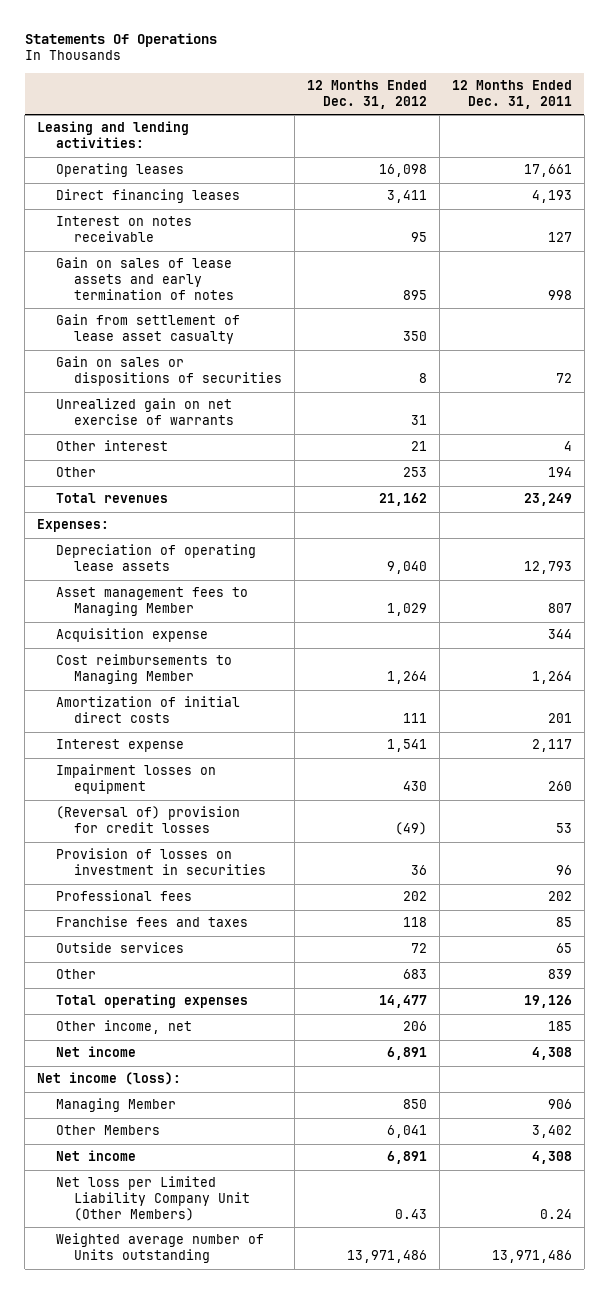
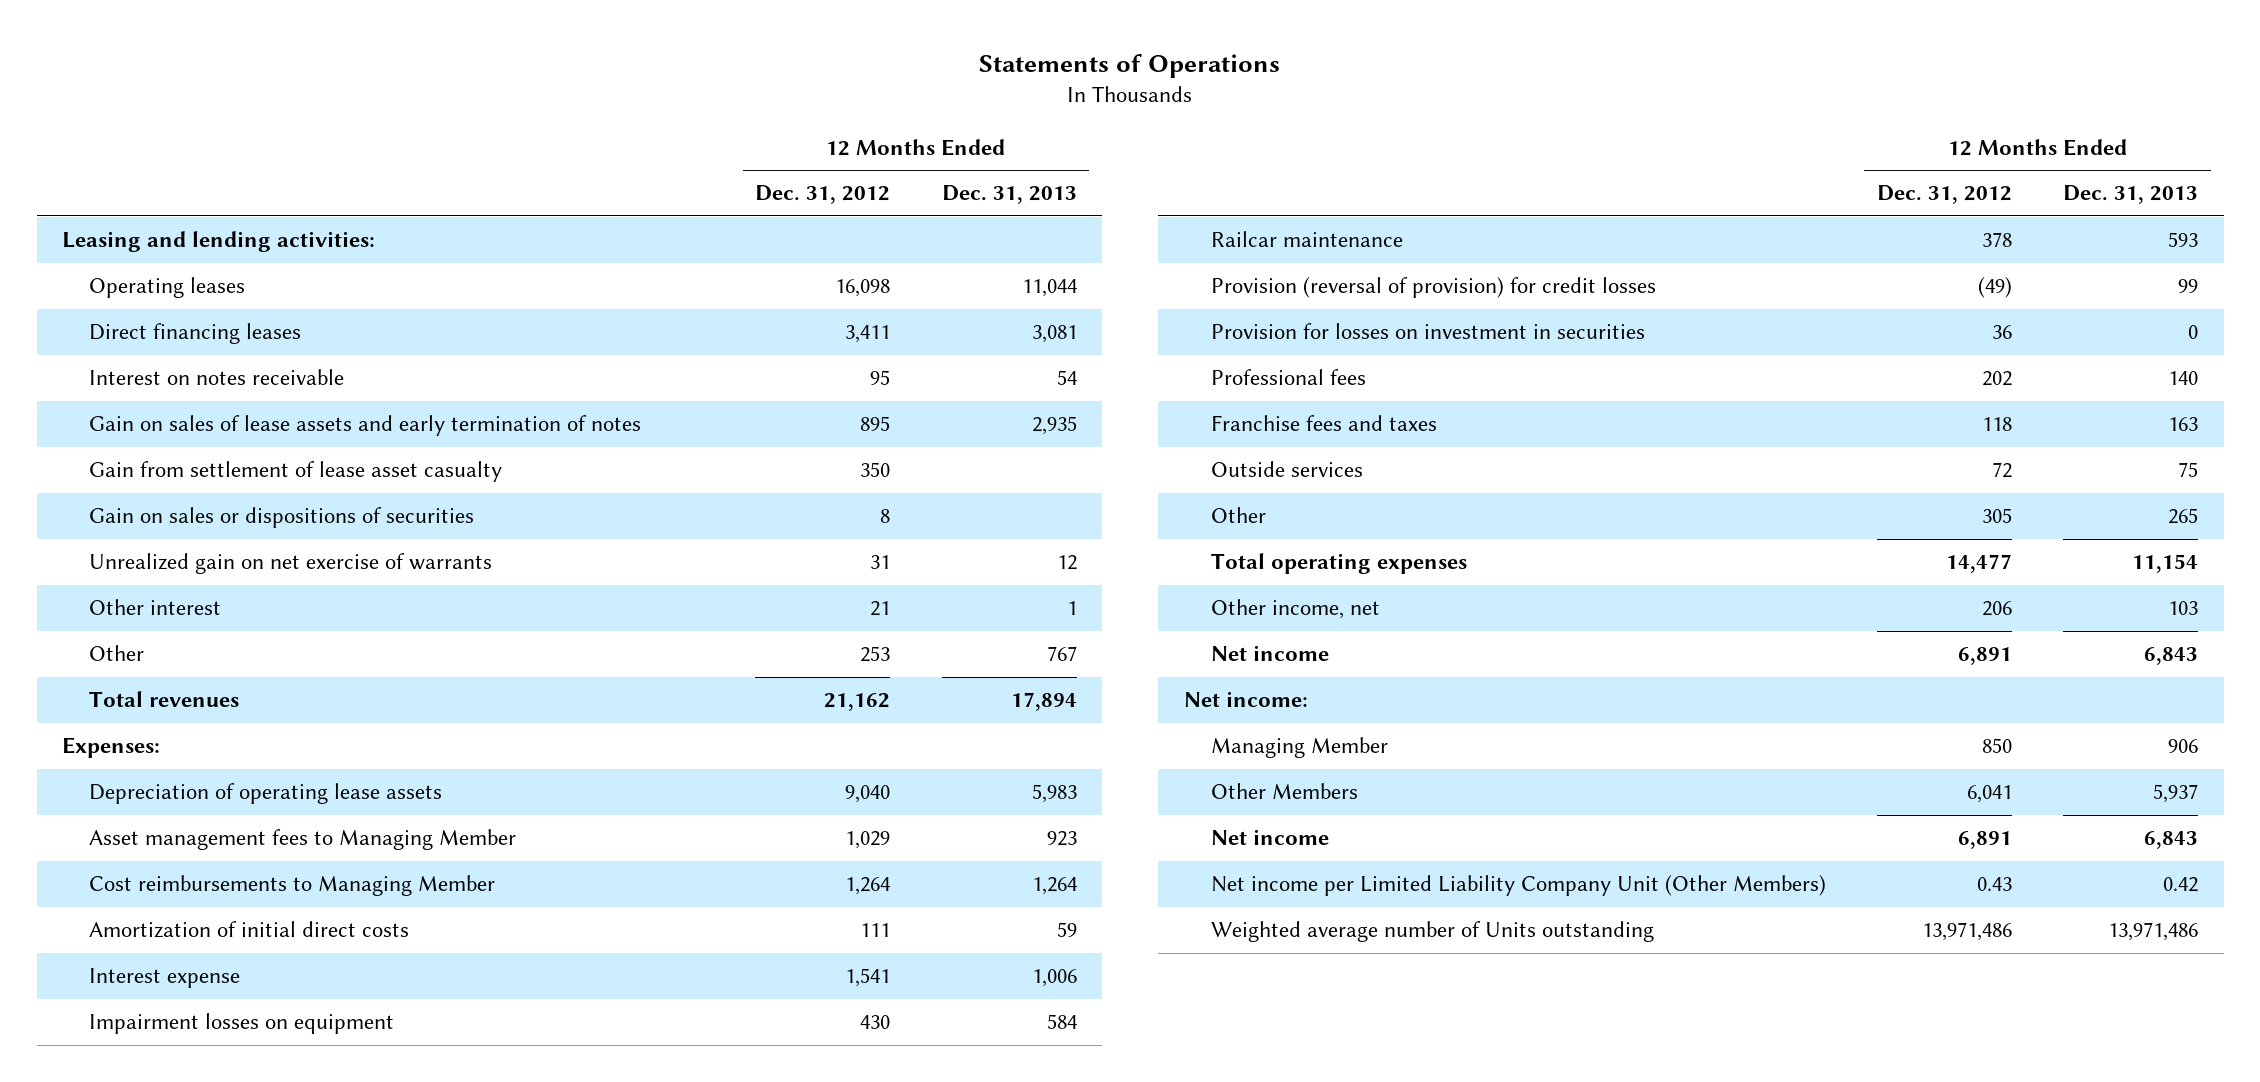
[24,32,217,47] Statements Of Operations -> [979,53,1281,78] Statements of Operations
[451,80,572,110] 12 Months Ended Dec. 31, 2011 -> none
none -> [941,185,1077,205] Dec. 31, 2013
[55,628,208,643] Acquisition expense -> none
none -> [1210,231,1403,248] Railcar maintenance
[55,806,240,834] (Reversal of) provision for credit losses -> [1210,277,1656,299] Provision (reversal of provision) for credit losses
[55,848,267,876] Provision of losses on investment in securities -> [1210,323,1645,340] Provision for losses on investment in securities
[403,969,428,980] 683 -> [1981,508,2012,524] 305
[36,1072,181,1086] Net income (loss): -> [1183,691,1308,708] Net income:
[55,1176,251,1222] Net loss per Limited Liability Company Unit (Other Members) -> [1210,875,1826,897] Net income per Limited Liability Company Unit (Other Members)

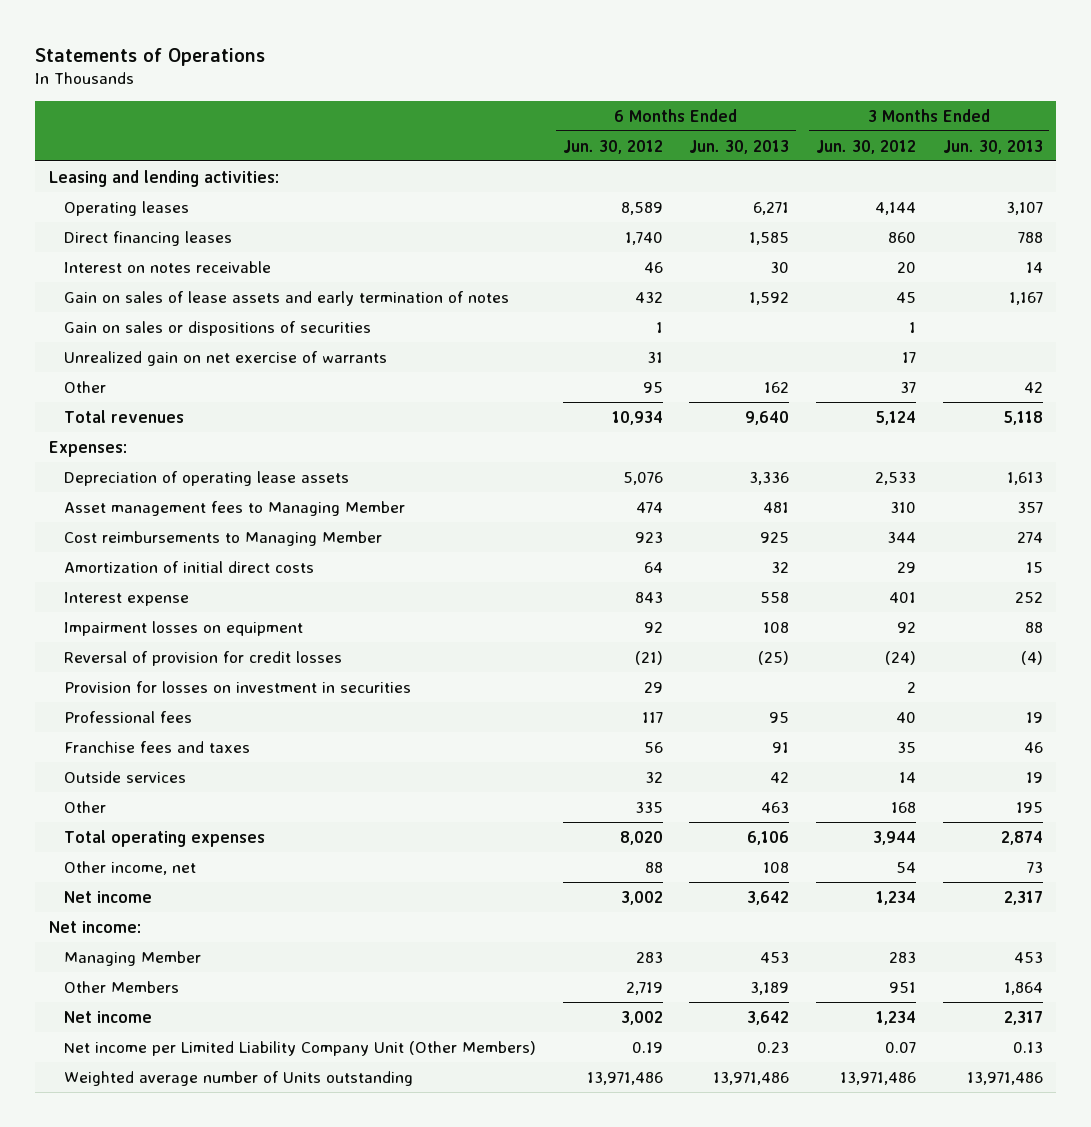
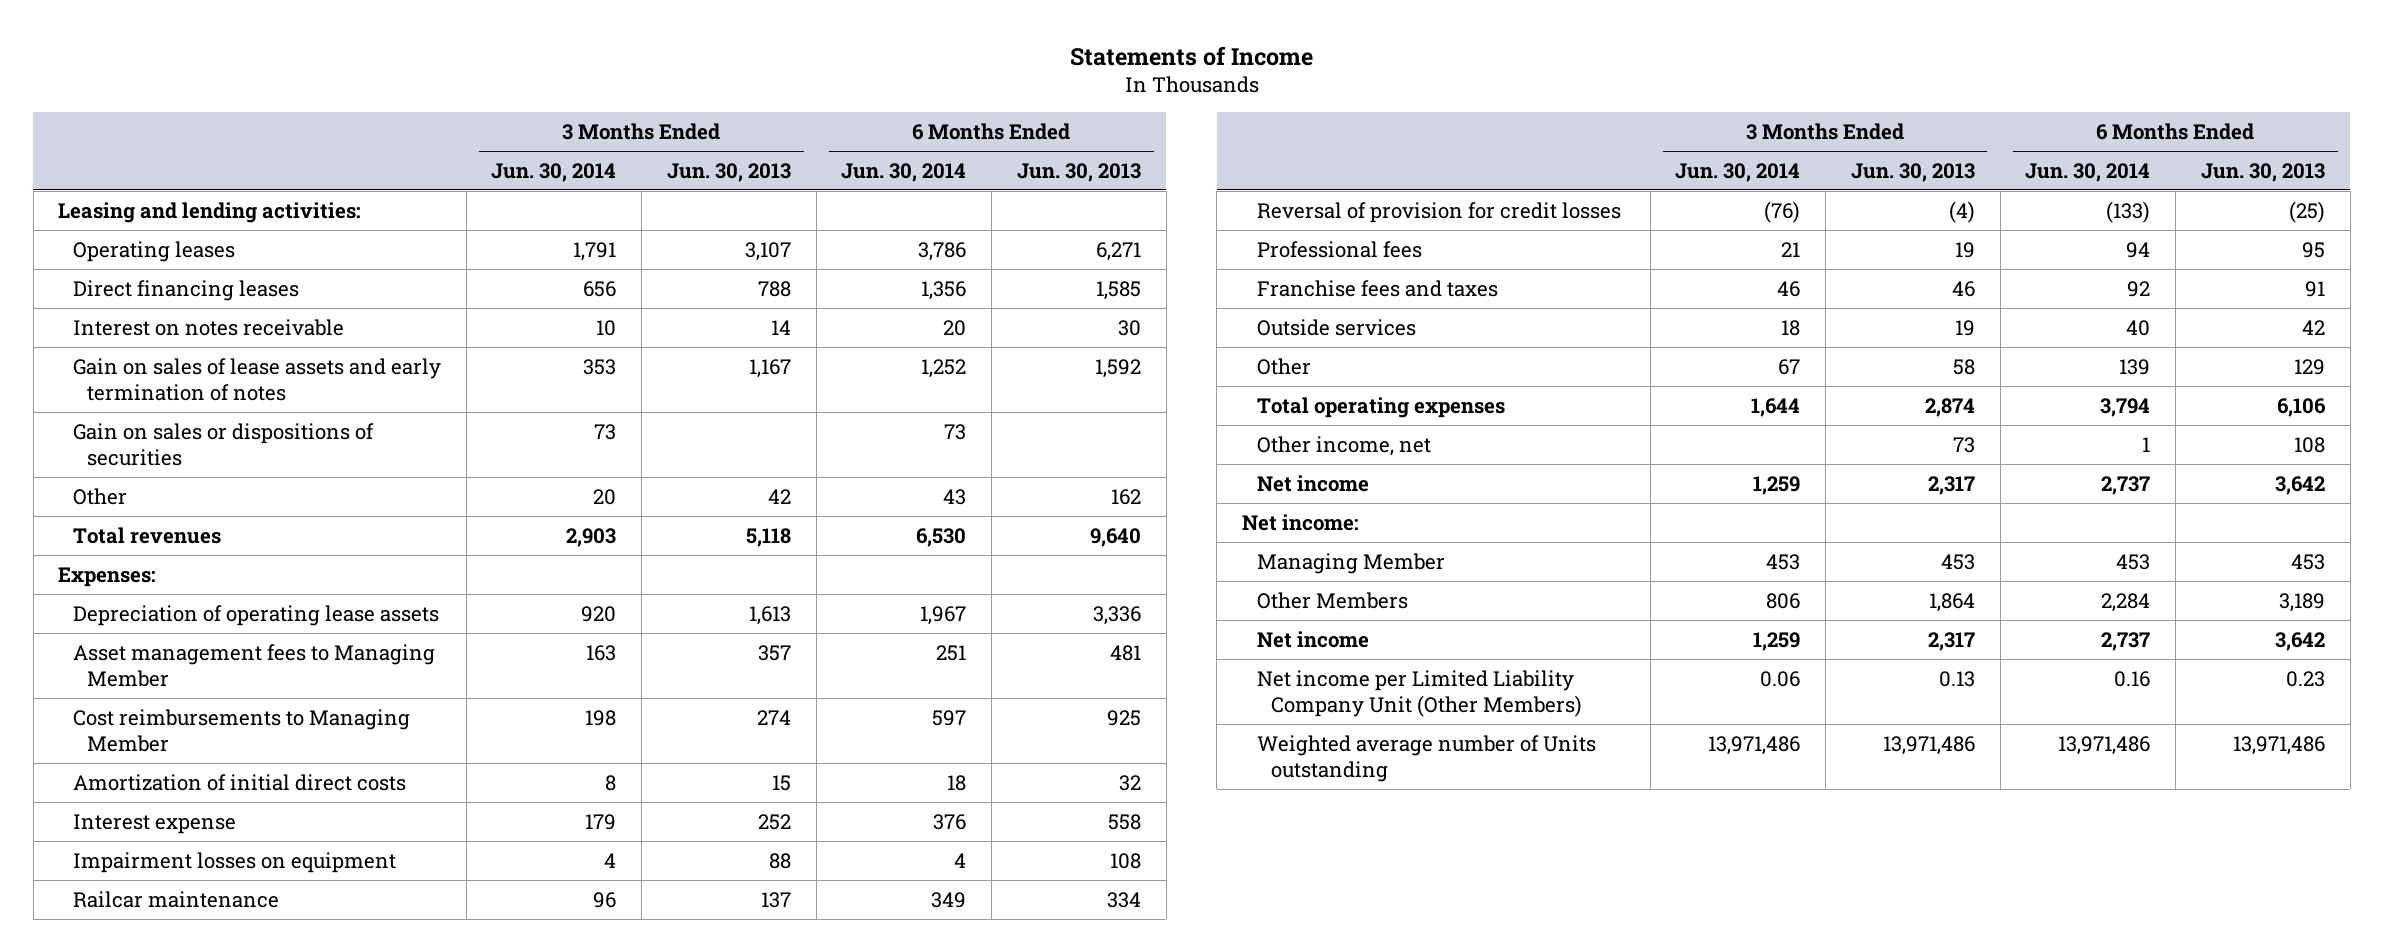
[35,47,266,66] Statements of Operations -> [1069,45,1313,66] Statements of Income
[562,139,663,154] Jun. 30, 2012 -> none
[815,139,916,154] Jun. 30, 2012 -> none
none -> [491,162,617,182] Jun. 30, 2014
none -> [841,162,967,182] Jun. 30, 2014
[63,350,387,366] Unrealized gain on net exercise of warrants -> none
none -> [72,890,279,908] Railcar maintenance
[63,680,411,693] Provision for losses on investment in securities -> none
[761,801,790,813] 463 -> [2293,358,2325,375] 129
[1015,801,1043,813] 195 -> [1952,358,1975,375] 58

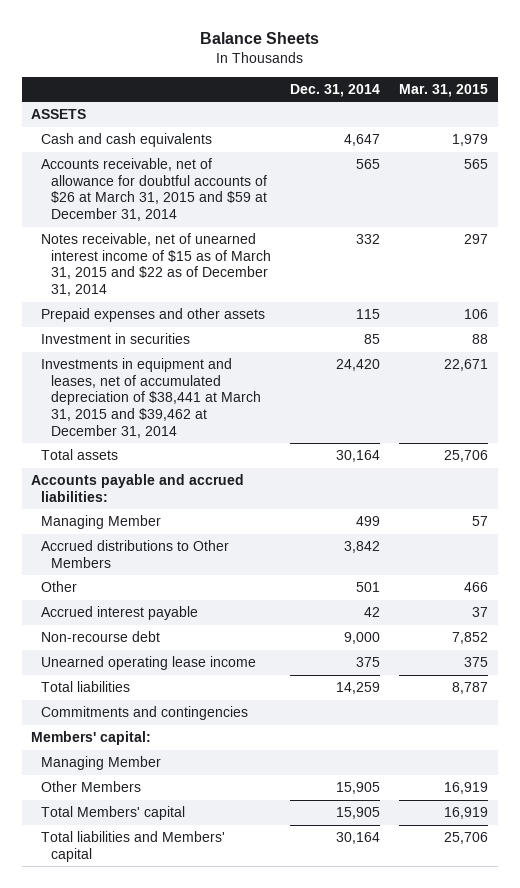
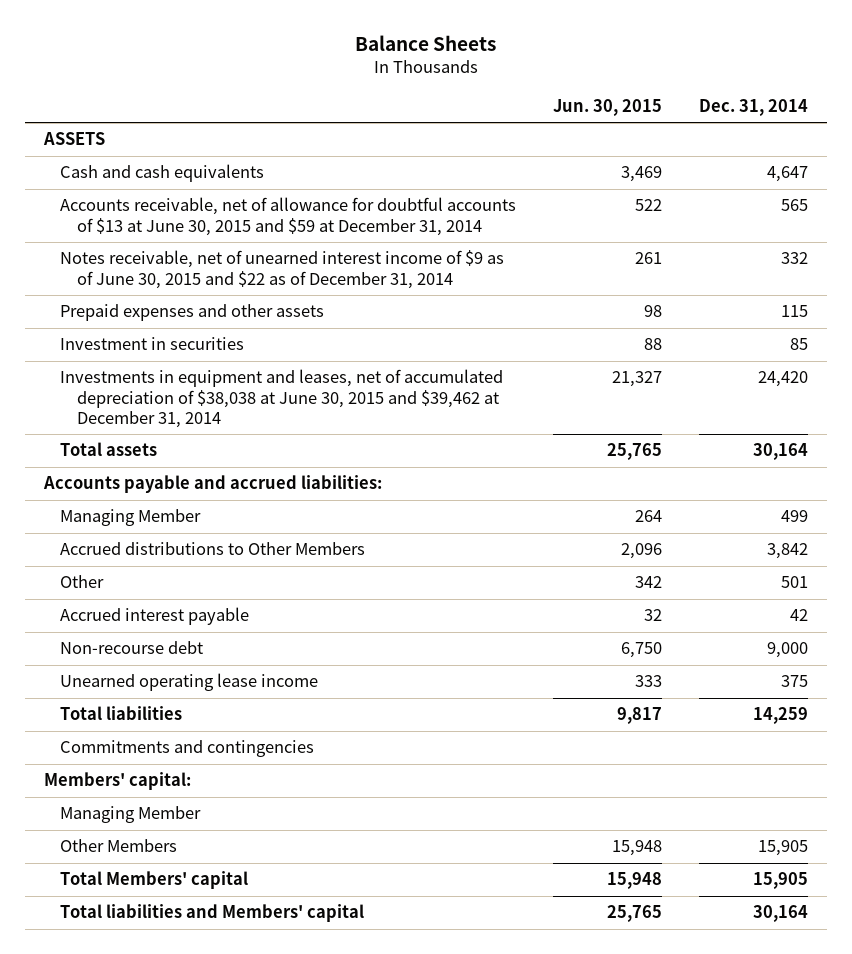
[399,83,489,97] Mar. 31, 2015 -> none
none -> [553,99,663,117] Jun. 30, 2015
[41,158,268,222] Accounts receivable, net of allowance for doubtful accounts of $26 at March 31, 2015 and $59 at December 31, 2014 -> [60,197,517,236] Accounts receivable, net of allowance for doubtful accounts of $13 at June 30, 2015 and $59 at December 31, 2014
[41,233,272,297] Notes receivable, net of unearned interest income of $15 as of March 31, 2015 and $22 as of December 31, 2014 -> [60,250,505,289] Notes receivable, net of unearned interest income of $9 as of June 30, 2015 and $22 as of December 31, 2014
[41,358,262,438] Investments in equipment and leases, net of accumulated depreciation of $38,441 at March 31, 2015 and $39,462 at December 31, 2014 -> [60,369,504,428] Investments in equipment and leases, net of accumulated depreciation of $38,038 at June 30, 2015 and $39,462 at December 31, 2014

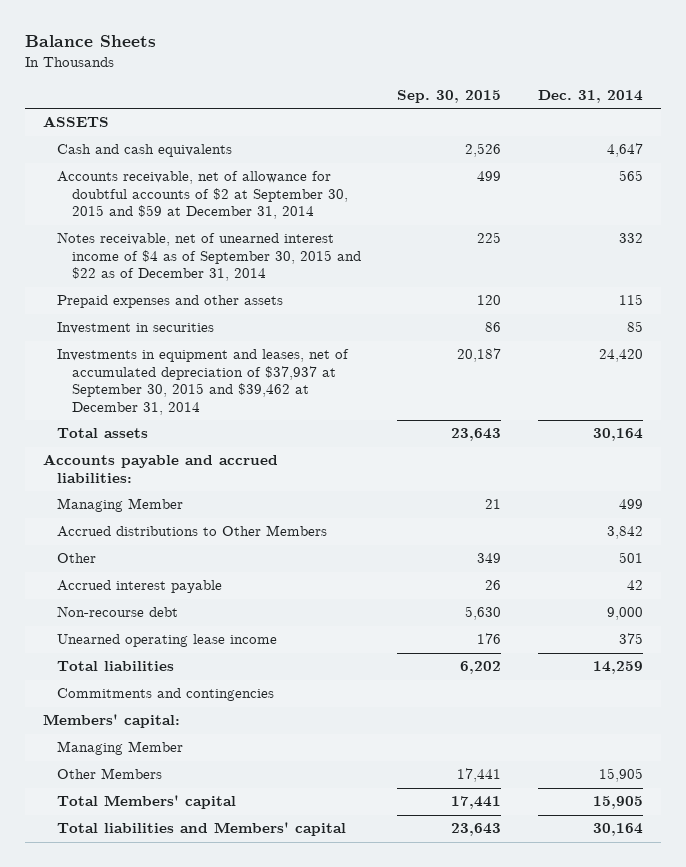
[553,99,663,117] Jun. 30, 2015 -> none
none -> [397,90,502,104] Sep. 30, 2015
[60,197,517,236] Accounts receivable, net of allowance for doubtful accounts of $13 at June 30, 2015 and $59 at December 31, 2014 -> [57,171,348,220] Accounts receivable, net of allowance for doubtful accounts of $2 at September 30, 2015 and $59 at December 31, 2014
[60,250,505,289] Notes receivable, net of unearned interest income of $9 as of June 30, 2015 and $22 as of December 31, 2014 -> [57,232,361,282] Notes receivable, net of unearned interest income of $4 as of September 30, 2015 and $22 as of December 31, 2014
[60,369,504,428] Investments in equipment and leases, net of accumulated depreciation of $38,038 at June 30, 2015 and $39,462 at December 31, 2014 -> [57,349,350,416] Investments in equipment and leases, net of accumulated depreciation of $37,937 at September 30, 2015 and $39,462 at December 31, 2014

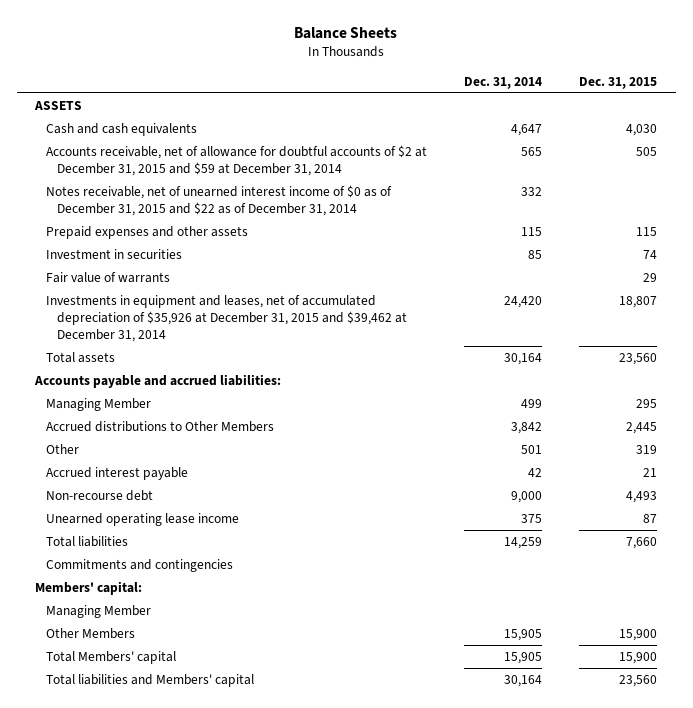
[397,90,502,104] Sep. 30, 2015 -> none
none -> [579,76,658,89] Dec. 31, 2015
[57,171,348,220] Accounts receivable, net of allowance for doubtful accounts of $2 at September 30, 2015 and $59 at December 31, 2014 -> [46,144,428,177] Accounts receivable, net of allowance for doubtful accounts of $2 at December 31, 2015 and $59 at December 31, 2014
[57,232,361,282] Notes receivable, net of unearned interest income of $4 as of September 30, 2015 and $22 as of December 31, 2014 -> [46,184,393,217] Notes receivable, net of unearned interest income of $0 as of December 31, 2015 and $22 as of December 31, 2014
none -> [46,271,171,283] Fair value of warrants
[57,349,350,416] Investments in equipment and leases, net of accumulated depreciation of $37,937 at September 30, 2015 and $39,462 at December 31, 2014 -> [46,294,407,343] Investments in equipment and leases, net of accumulated depreciation of $35,926 at December 31, 2015 and $39,462 at December 31, 2014

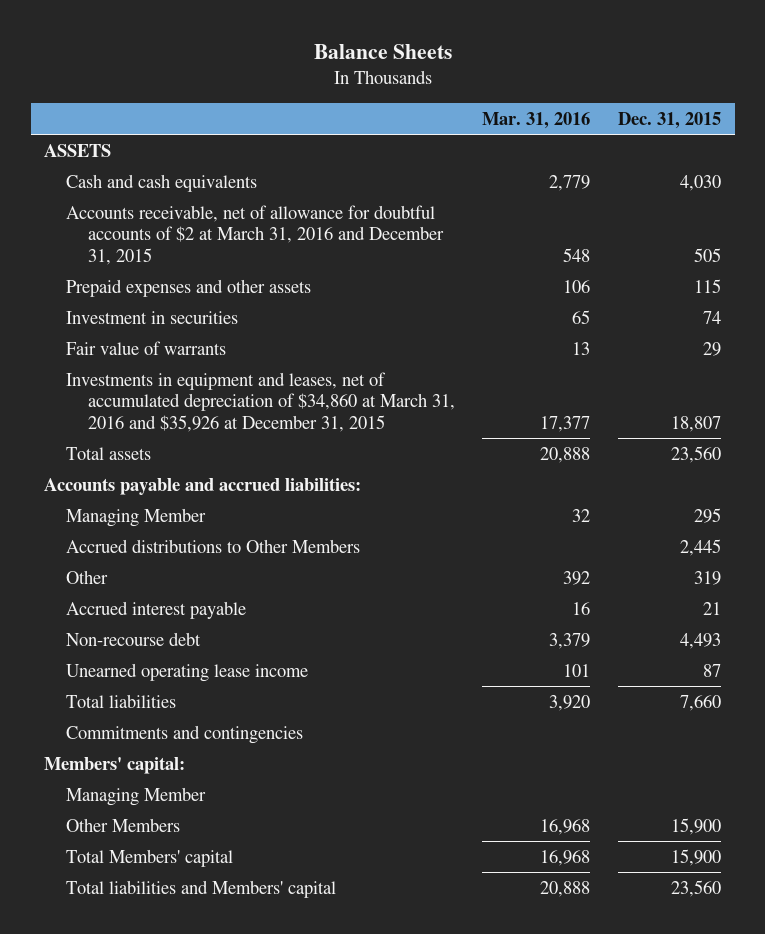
[464,76,543,89] Dec. 31, 2014 -> none
none -> [482,111,591,129] Mar. 31, 2016
[46,184,393,217] Notes receivable, net of unearned interest income of $0 as of December 31, 2015 and $22 as of December 31, 2014 -> none
[46,144,428,177] Accounts receivable, net of allowance for doubtful accounts of $2 at December 31, 2015 and $59 at December 31, 2014 -> [66,204,444,266] Accounts receivable, net of allowance for doubtful accounts of $2 at March 31, 2016 and December 31, 2015
[46,294,407,343] Investments in equipment and leases, net of accumulated depreciation of $35,926 at December 31, 2015 and $39,462 at December 31, 2014 -> [66,371,455,433] Investments in equipment and leases, net of accumulated depreciation of $34,860 at March 31, 2016 and $35,926 at December 31, 2015

